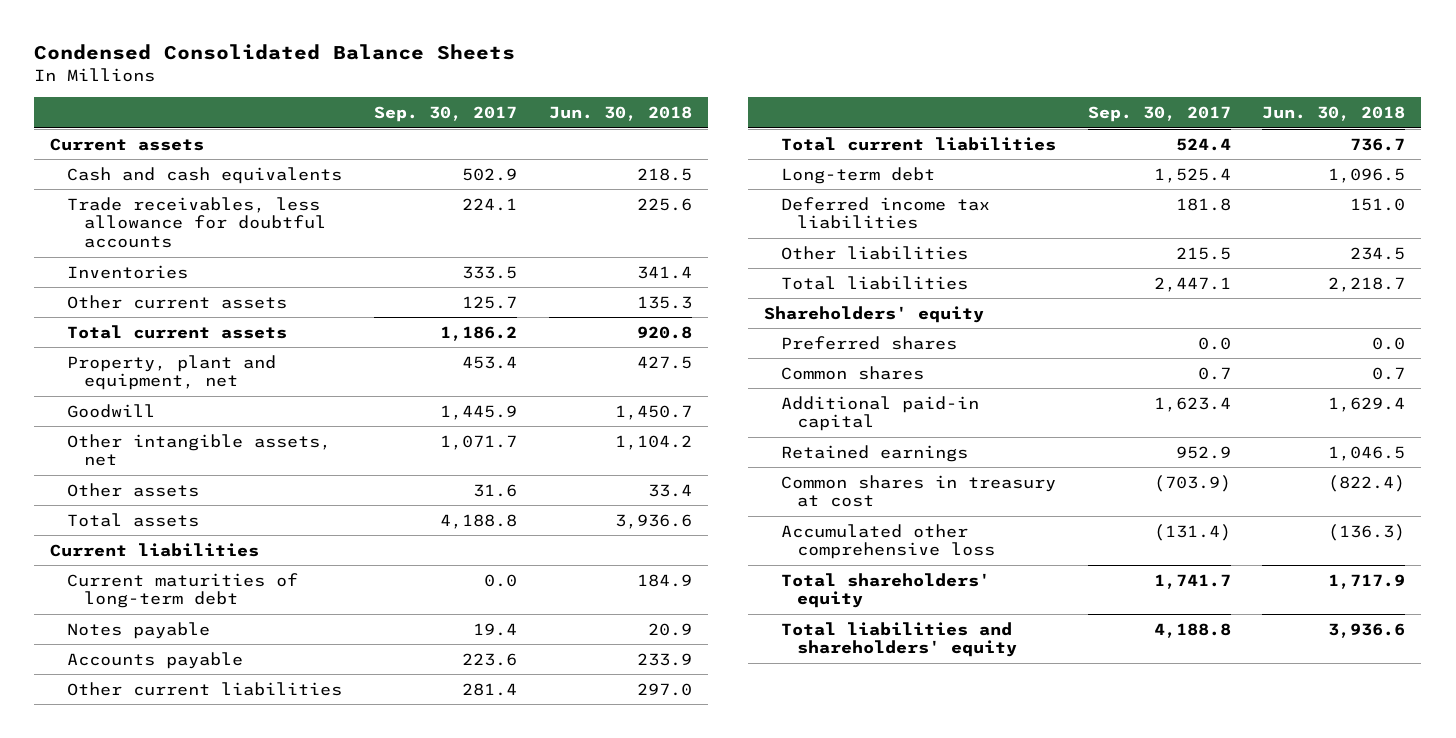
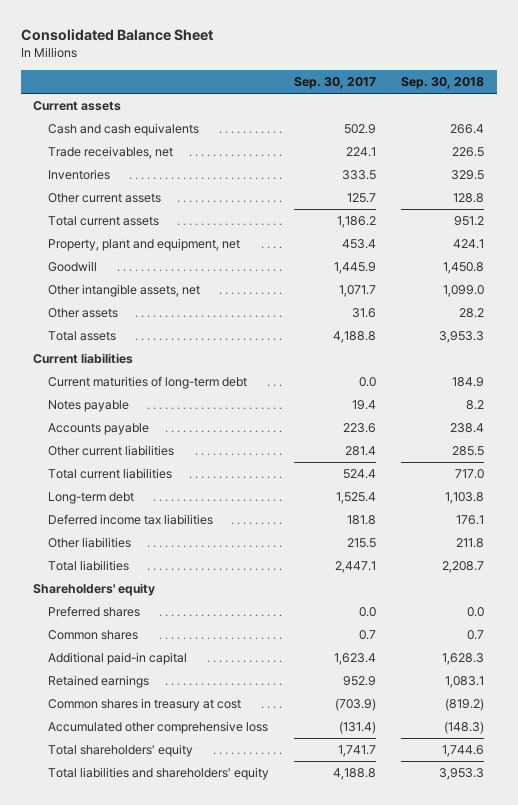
[34,44,516,61] Condensed Consolidated Balance Sheets -> [20,29,213,42] Consolidated Balance Sheet
[548,106,692,122] Jun. 30, 2018 -> none
none -> [401,77,485,90] Sep. 30, 2018
[66,196,326,249] Trade receivables, less allowance for doubtful accounts -> [48,146,174,160] Trade receivables, net

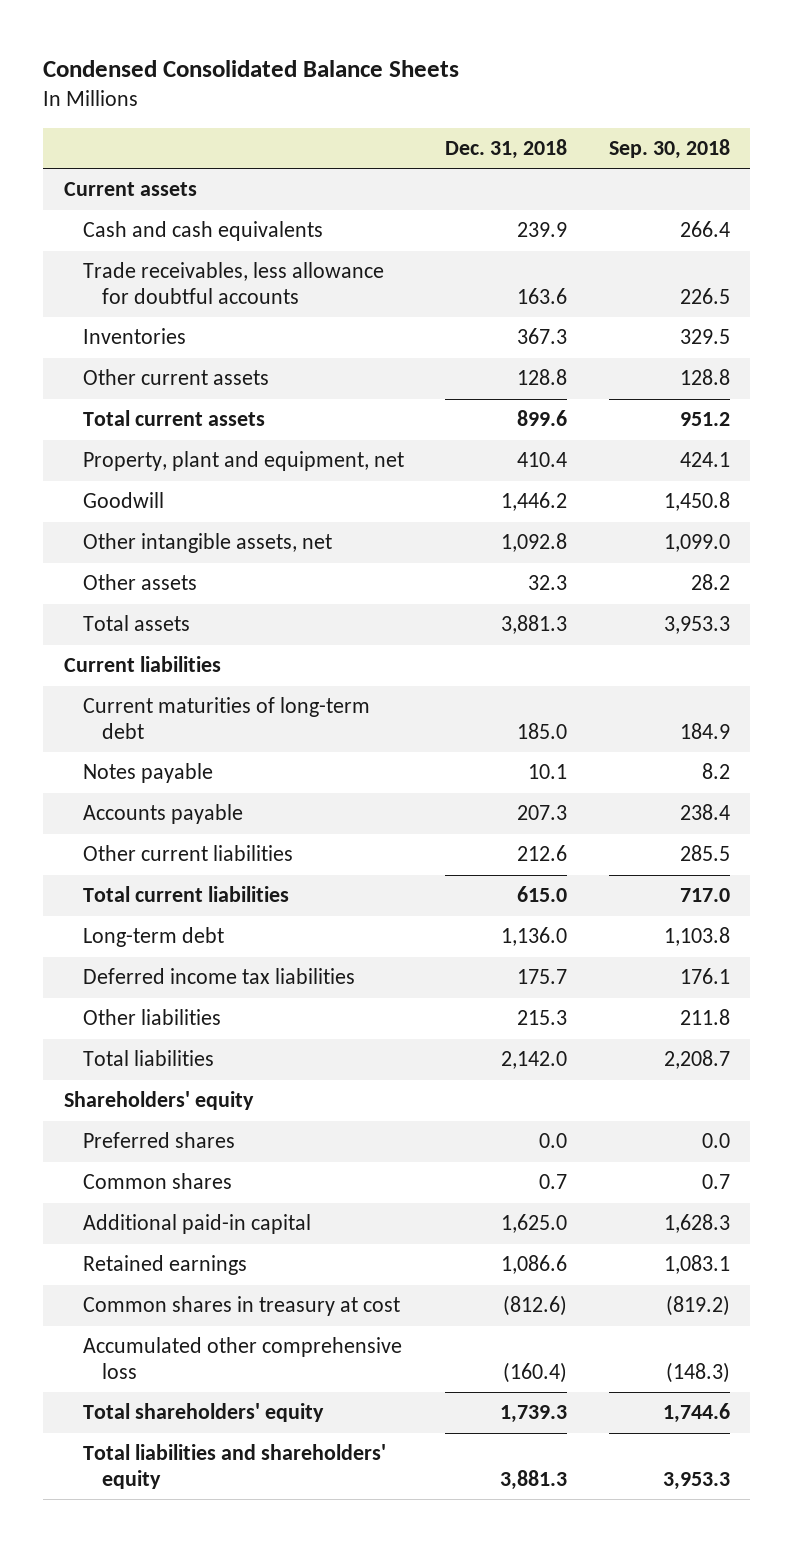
[20,29,213,42] Consolidated Balance Sheet -> [43,59,460,77] Condensed Consolidated Balance Sheets
[294,77,377,90] Sep. 30, 2017 -> none
none -> [445,139,568,160] Dec. 31, 2018
[48,146,174,160] Trade receivables, net -> [82,262,384,305] Trade receivables, less allowance for doubtful accounts

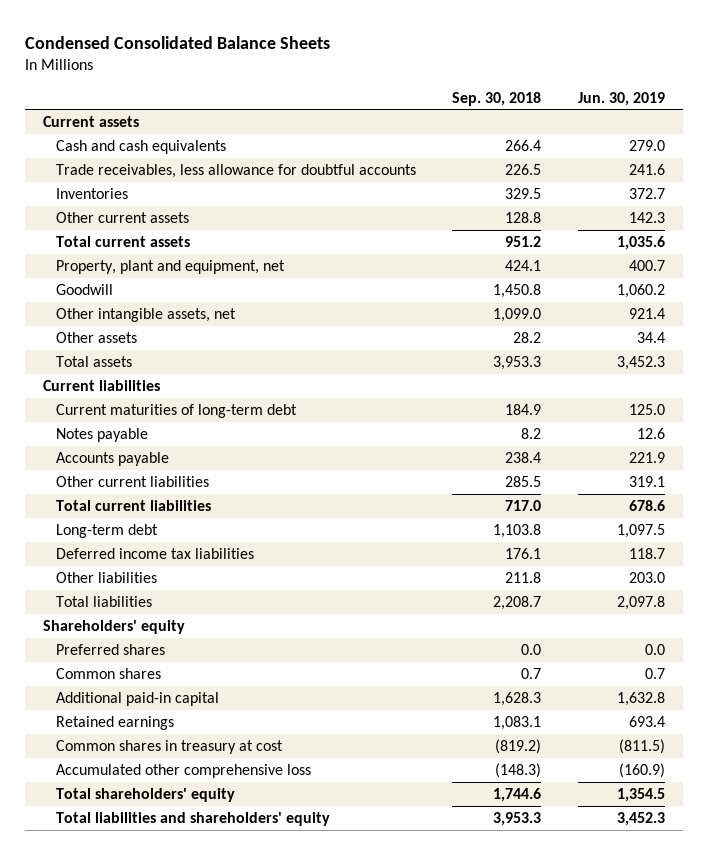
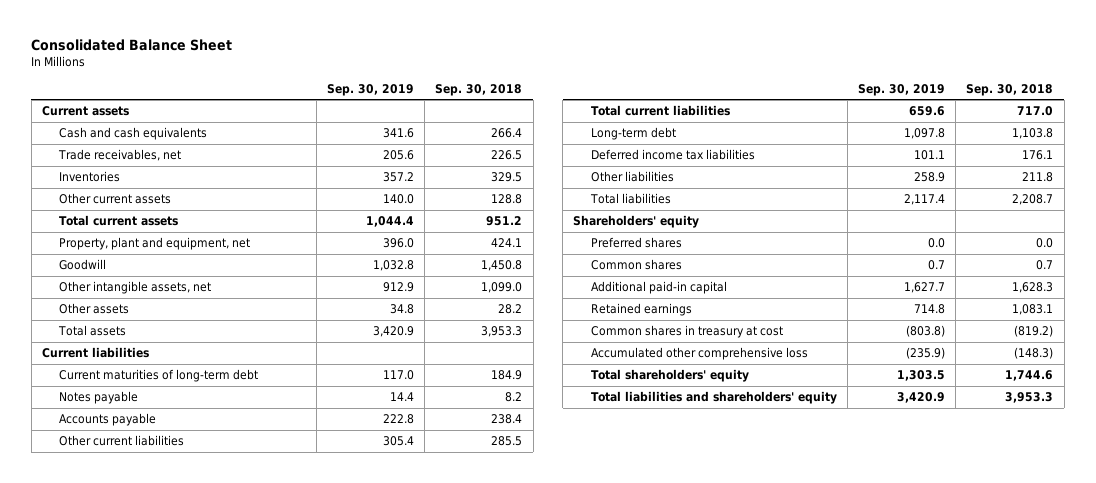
[24,36,330,50] Condensed Consolidated Balance Sheets -> [31,38,233,51] Consolidated Balance Sheet
[577,91,665,106] Jun. 30, 2019 -> none
none -> [326,83,414,96] Sep. 30, 2019
[55,163,416,178] Trade receivables, less allowance for doubtful accounts -> [58,149,182,162] Trade receivables, net

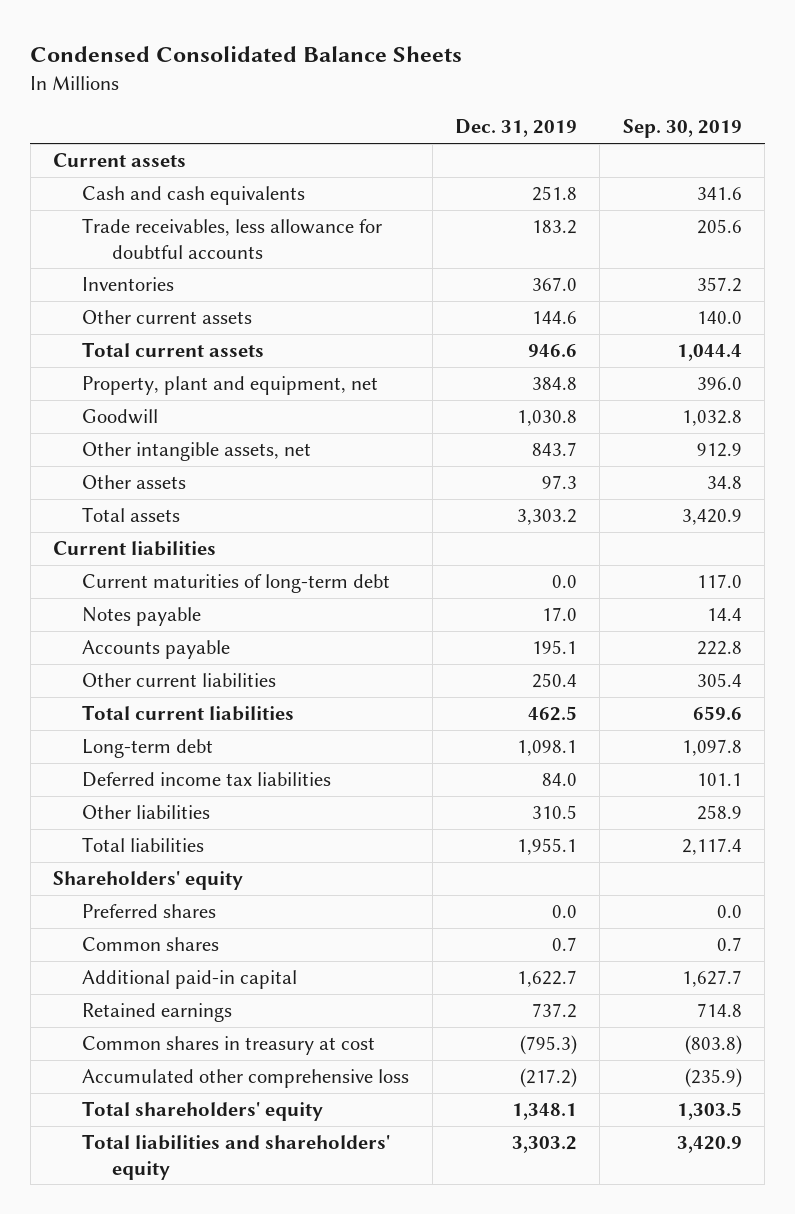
[31,38,233,51] Consolidated Balance Sheet -> [30,45,463,62] Condensed Consolidated Balance Sheets
[435,83,523,96] Sep. 30, 2018 -> none
none -> [455,119,578,138] Dec. 31, 2019
[58,149,182,162] Trade receivables, net -> [82,218,383,259] Trade receivables, less allowance for doubtful accounts

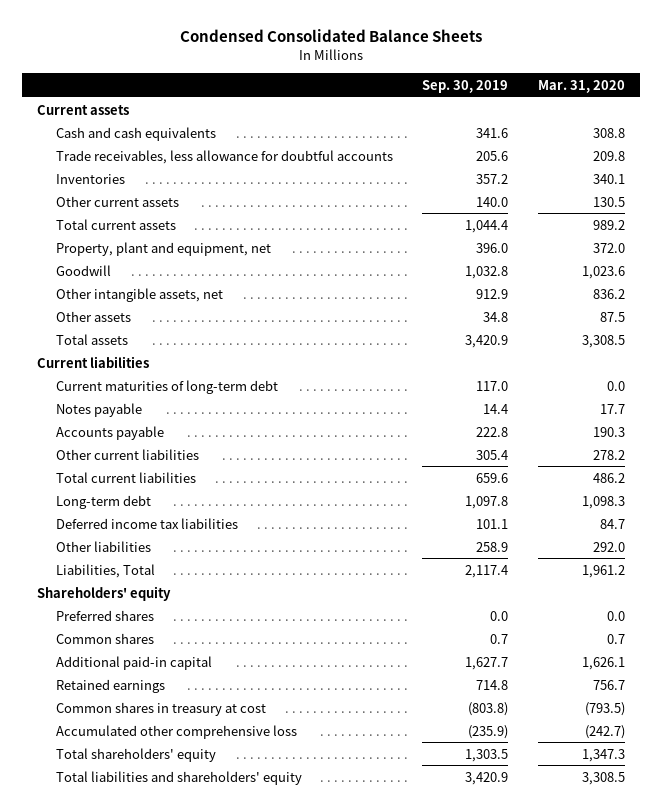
[455,119,578,138] Dec. 31, 2019 -> none
none -> [538,79,626,93] Mar. 31, 2020
[82,837,205,853] Total liabilities -> [55,563,155,578] Liabilities, Total

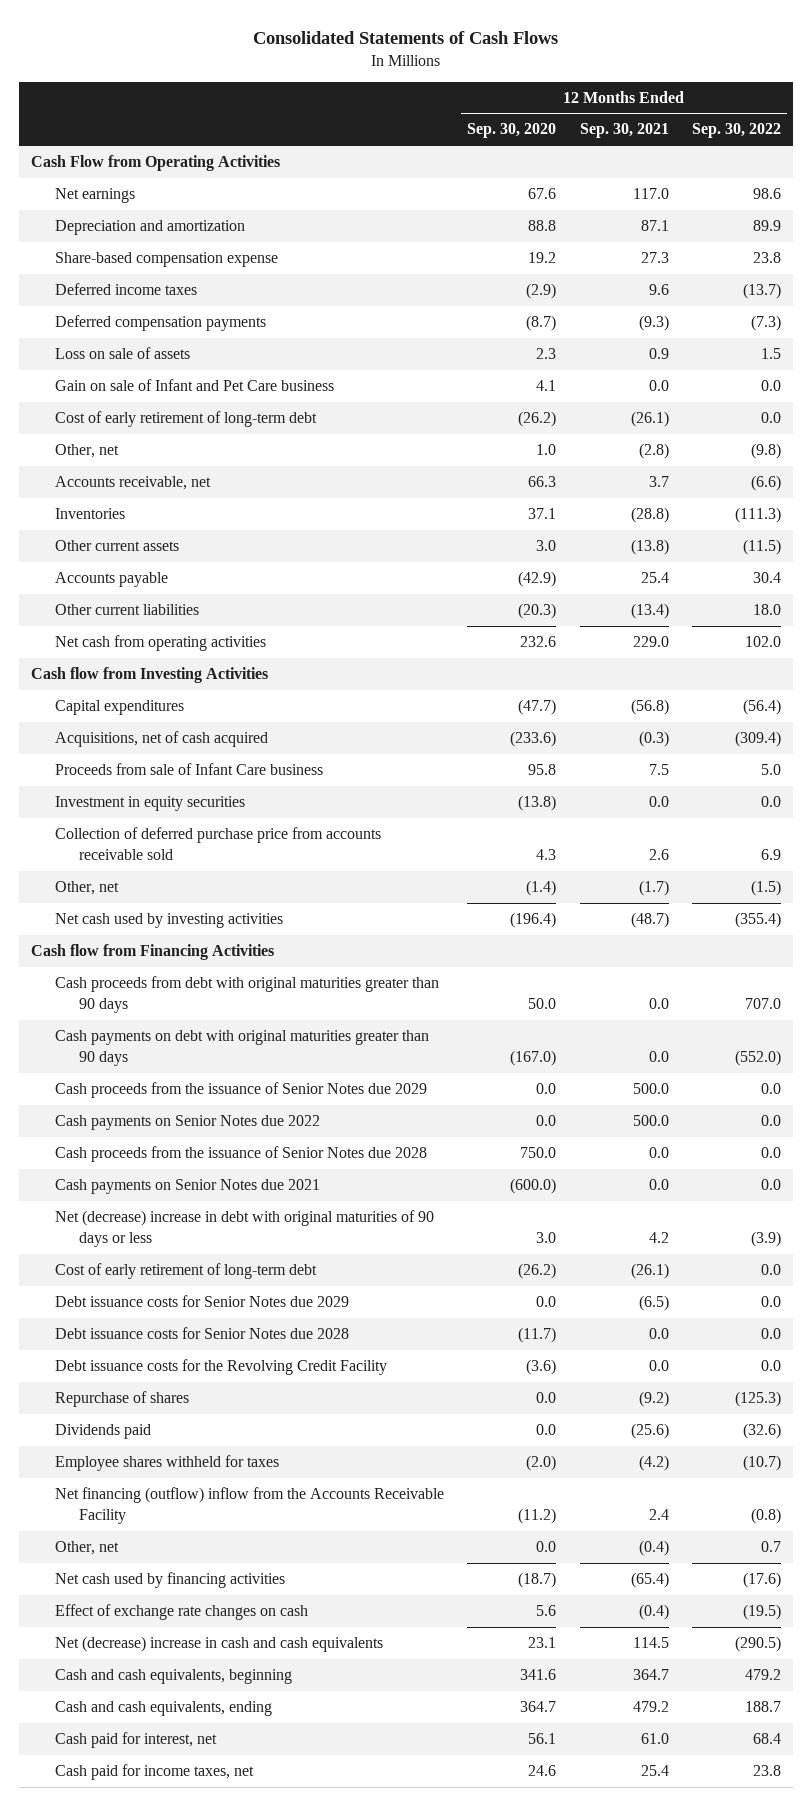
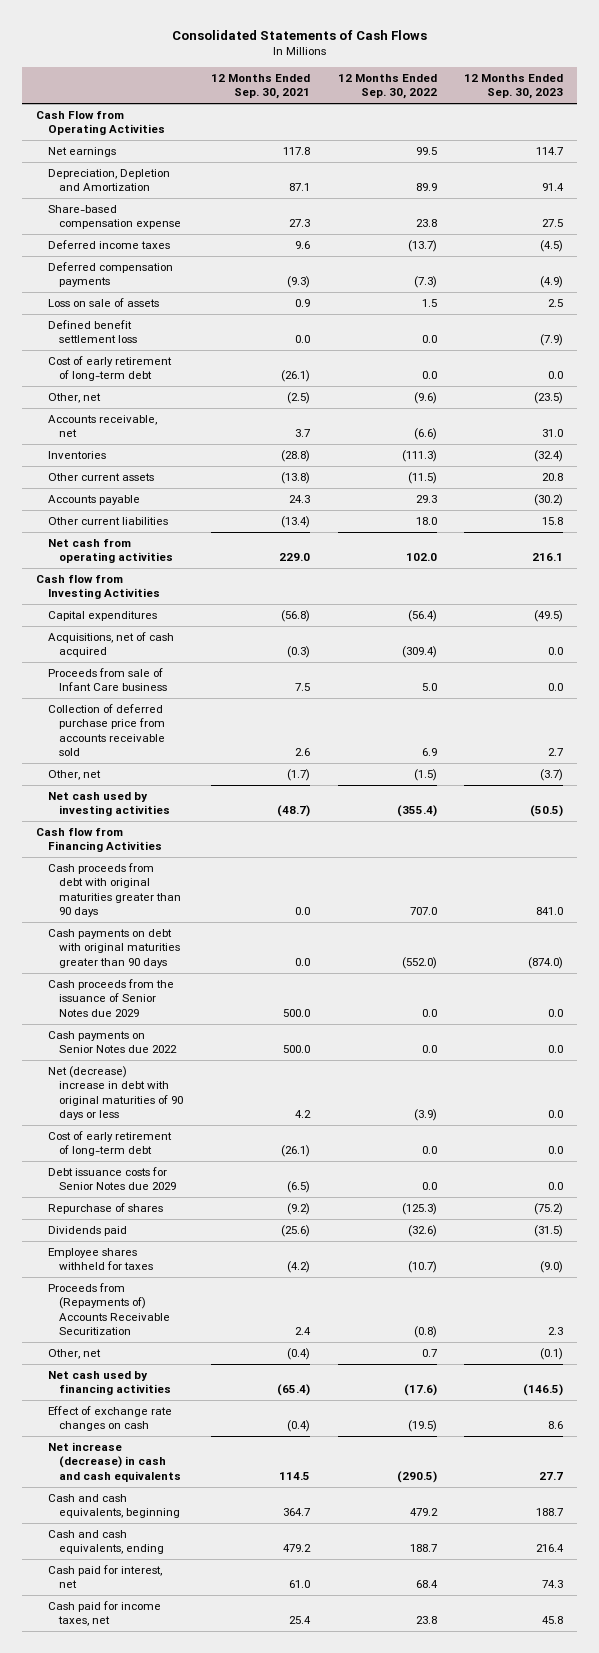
[467,123,557,139] Sep. 30, 2020 -> none
none -> [464,73,564,100] 12 Months Ended Sep. 30, 2023
[632,188,669,200] 117.0 -> [282,146,310,155] 117.8
[753,188,782,200] 98.6 -> [415,146,437,155] 99.5
[54,220,245,236] Depreciation and amortization -> [47,168,170,192] Depreciation, Depletion and Amortization
[54,379,334,392] Gain on sale of Infant and Pet Care business -> none
none -> [47,319,137,344] Defined benefit settlement loss
[638,443,669,460] (2.8) -> [286,391,310,404] (2.5)
[751,443,782,460] (9.8) -> [413,391,437,404] (9.6)
[640,572,669,584] 25.4 -> [288,494,310,503] 24.3
[753,572,782,584] 30.4 -> [415,494,437,503] 29.3
[54,796,245,812] Investment in equity securities -> none
[54,1146,427,1163] Cash proceeds from the issuance of Senior Notes due 2028 -> none
[54,1179,320,1195] Cash payments on Senior Notes due 2021 -> none
[54,1327,349,1340] Debt issuance costs for Senior Notes due 2028 -> none
[54,1359,387,1376] Debt issuance costs for the Revolving Credit Facility -> none
[54,1487,444,1524] Net financing (outflow) inflow from the Accounts Receivable Facility -> [47,1282,170,1336] Proceeds from (Repayments of) Accounts Receivable Securitization
[54,1636,383,1653] Net (decrease) increase in cash and cash equivalents -> [47,1441,181,1482] Net increase (decrease) in cash and cash equivalents

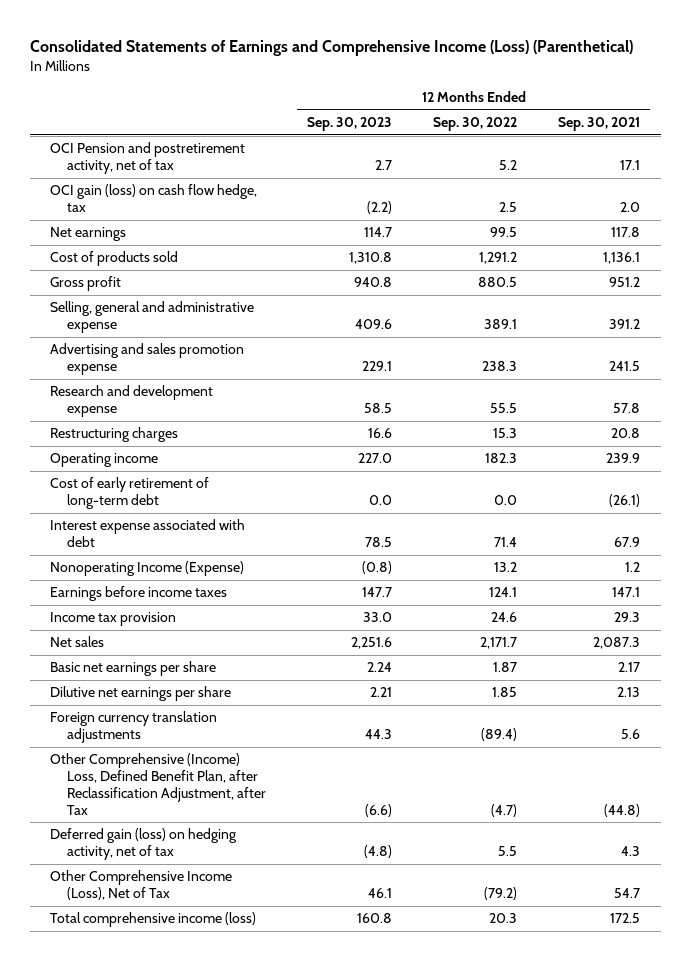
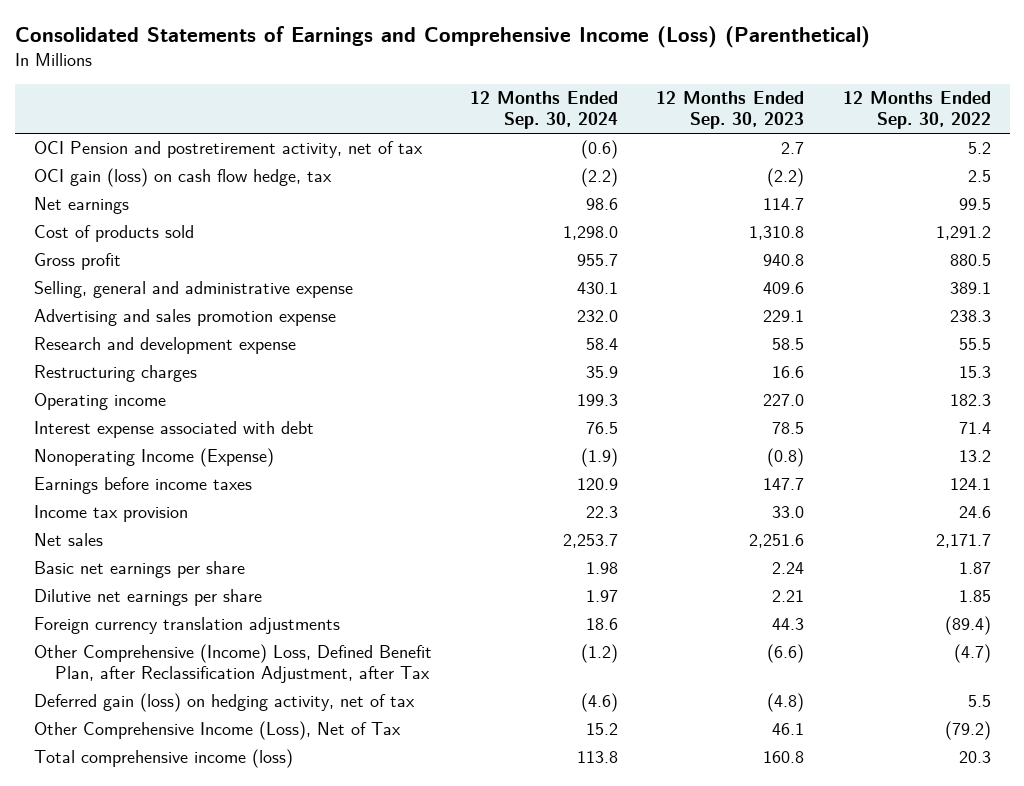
[558,116,641,131] Sep. 30, 2021 -> none
none -> [470,91,619,130] 12 Months Ended Sep. 30, 2024
[50,477,210,510] Cost of early retirement of long-term debt -> none

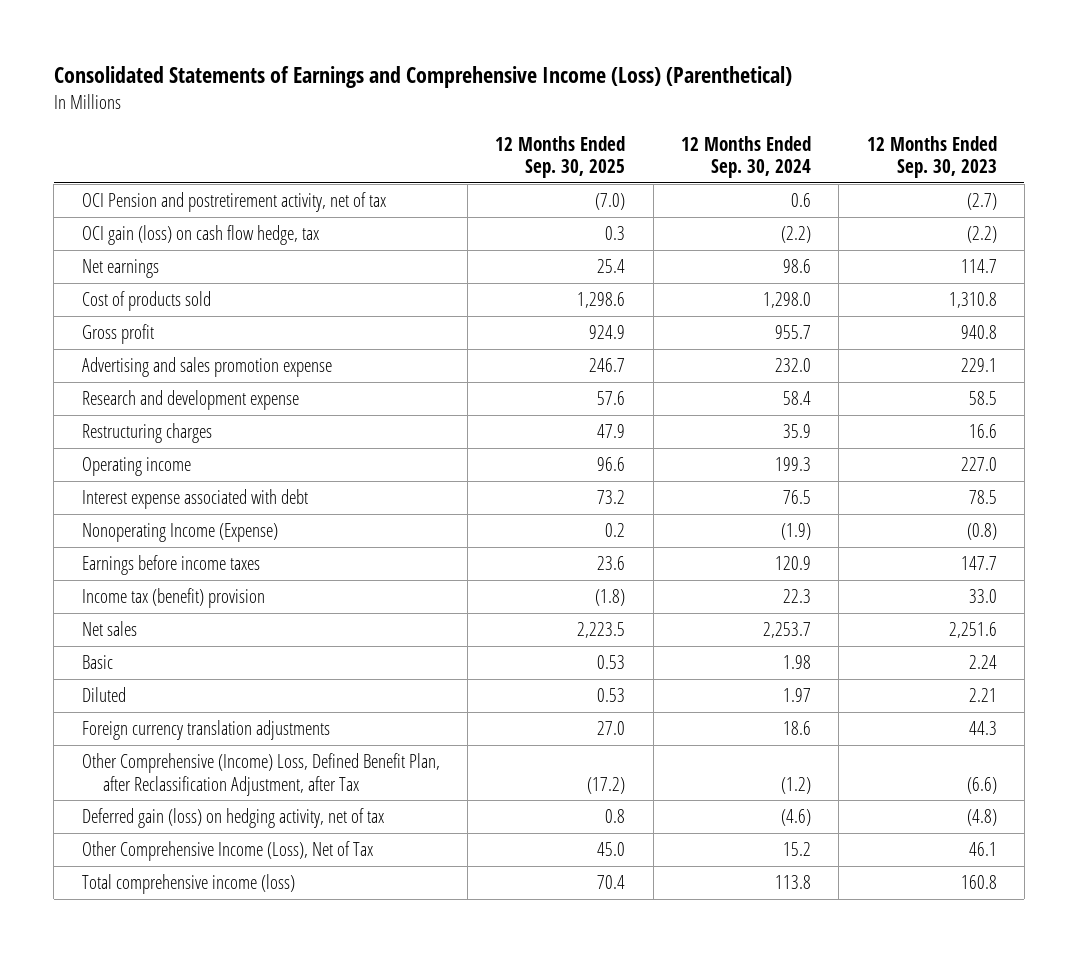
[842,91,991,130] 12 Months Ended Sep. 30, 2022 -> none
none -> [495,135,626,179] 12 Months Ended Sep. 30, 2025
[581,140,619,160] (0.6) -> [791,193,812,208] 0.6
[781,142,805,155] 2.7 -> [966,193,997,211] (2.7)
[33,281,353,299] Selling, general and administrative expense -> none
[33,505,188,523] Income tax provision -> [81,588,265,609] Income tax (benefit) provision
[33,561,245,579] Basic net earnings per share -> [81,655,113,670] Basic
[33,589,262,607] Dilutive net earnings per share -> [81,687,126,703] Diluted

